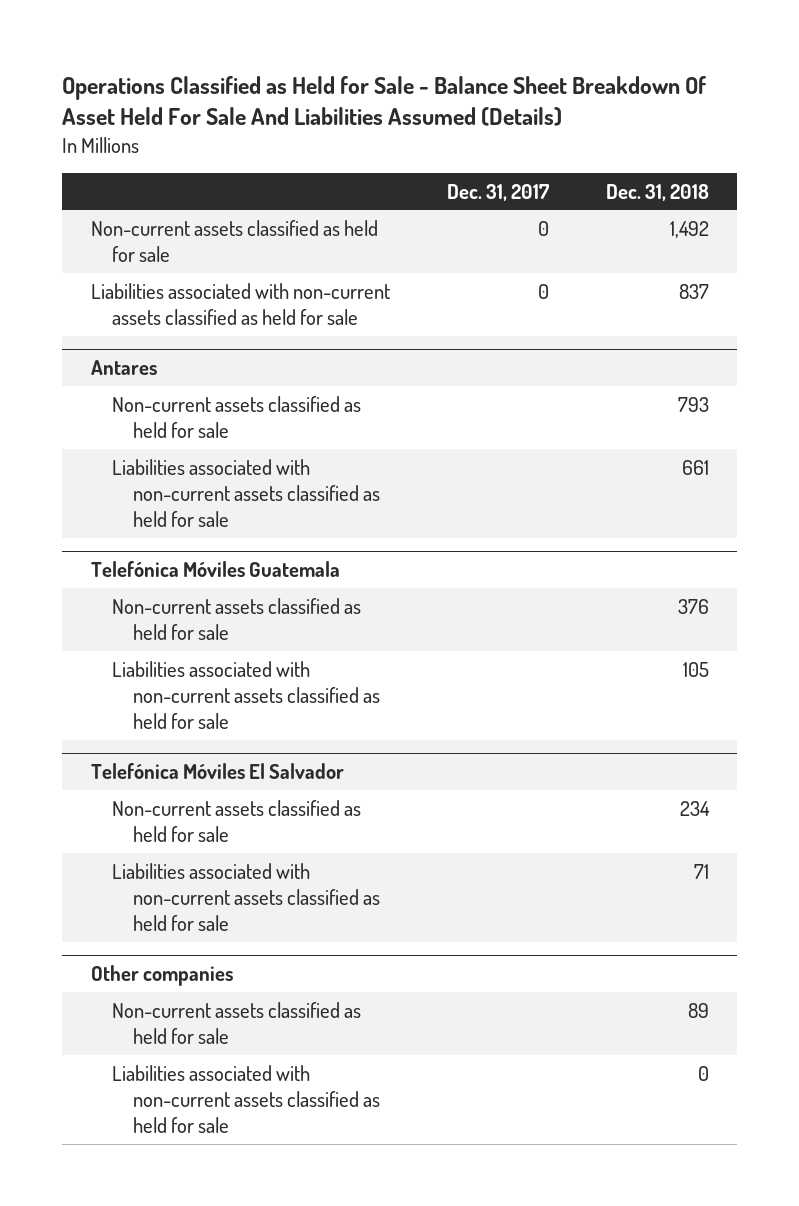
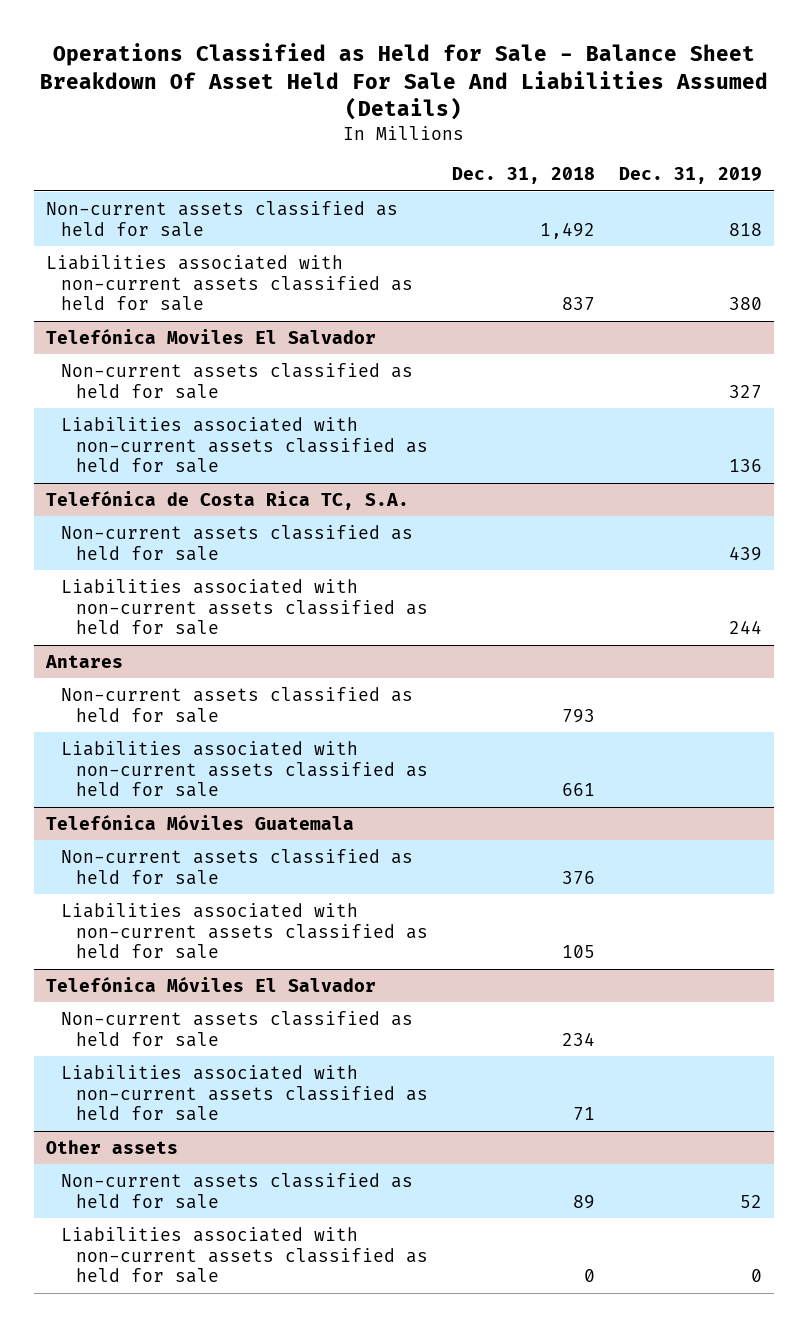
[446,183,549,201] Dec. 31, 2017 -> none
none -> [619,167,763,185] Dec. 31, 2019
none -> [45,328,376,344] Telefónica Moviles El Salvador
none -> [61,362,414,399] Non-current assets classified as held for sale
none -> [61,416,429,474] Liabilities associated with non-current assets classified as held for sale
none -> [45,490,409,510] Telefónica de Costa Rica TC, S.A.
none -> [61,524,414,561] Non-current assets classified as held for sale
none -> [61,578,429,636] Liabilities associated with non-current assets classified as held for sale
[90,964,233,986] Other companies -> [45,1139,178,1154] Other assets

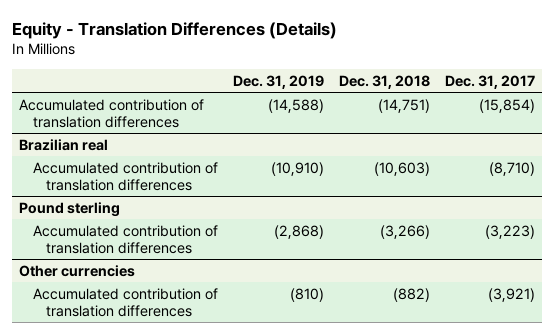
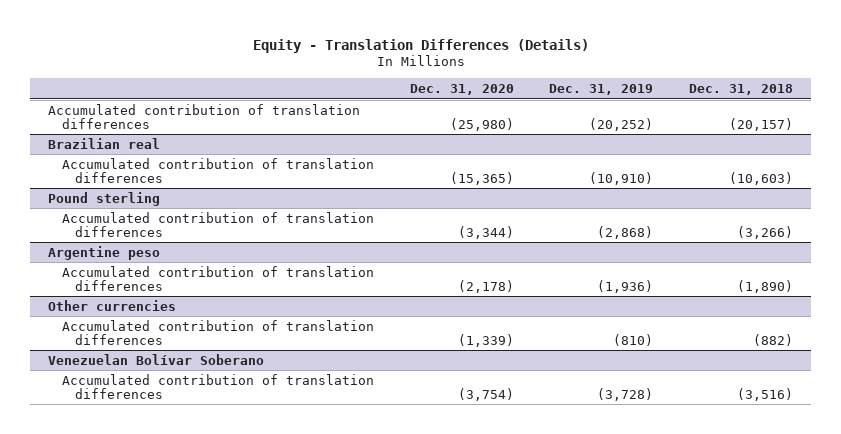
[444,74,535,89] Dec. 31, 2017 -> none
none -> [409,83,514,95] Dec. 31, 2020
[267,98,324,113] (14,588) -> [589,117,654,131] (20,252)
[377,98,430,113] (14,751) -> [728,117,793,131] (20,157)
none -> [48,245,161,260] Argentine peso
none -> [61,265,374,291] Accumulated contribution of translation differences
none -> [48,353,265,365] Venezuelan Bolívar Soberano
none -> [61,373,374,399] Accumulated contribution of translation differences

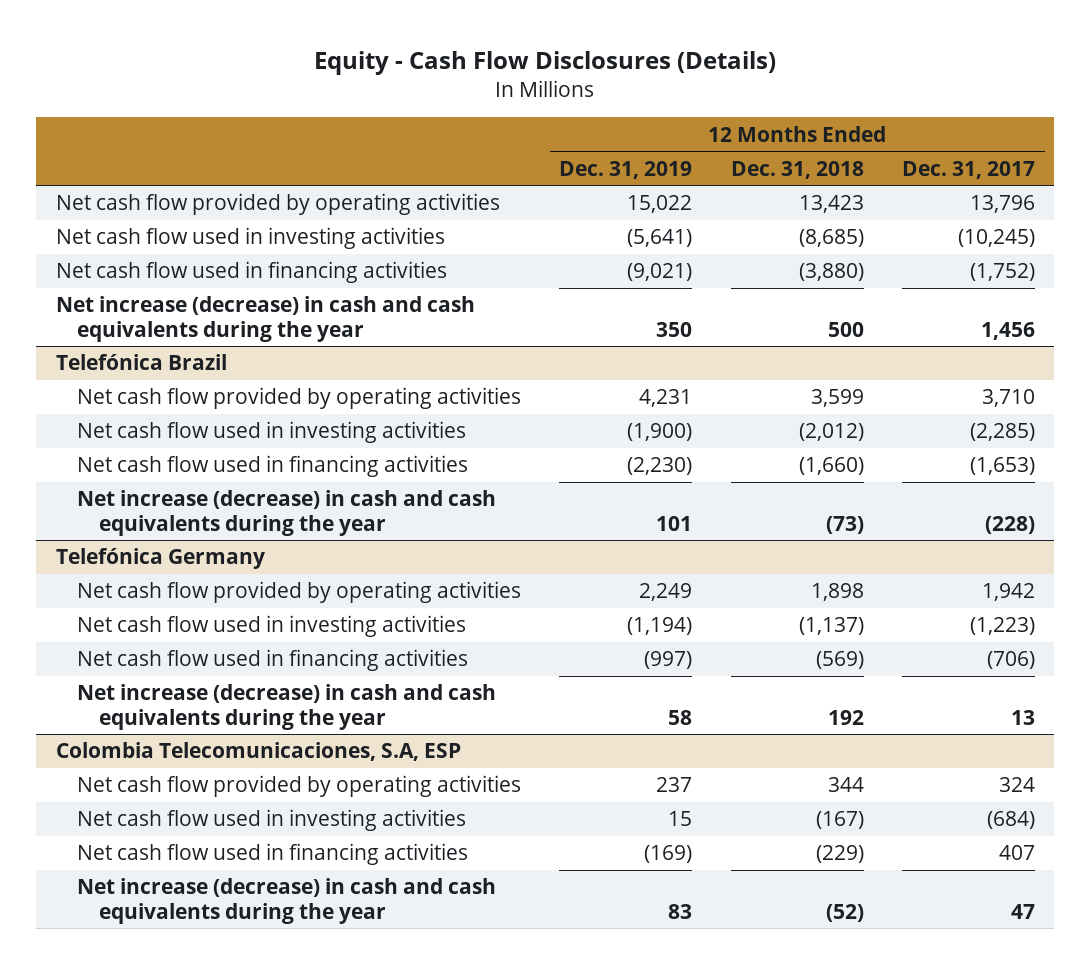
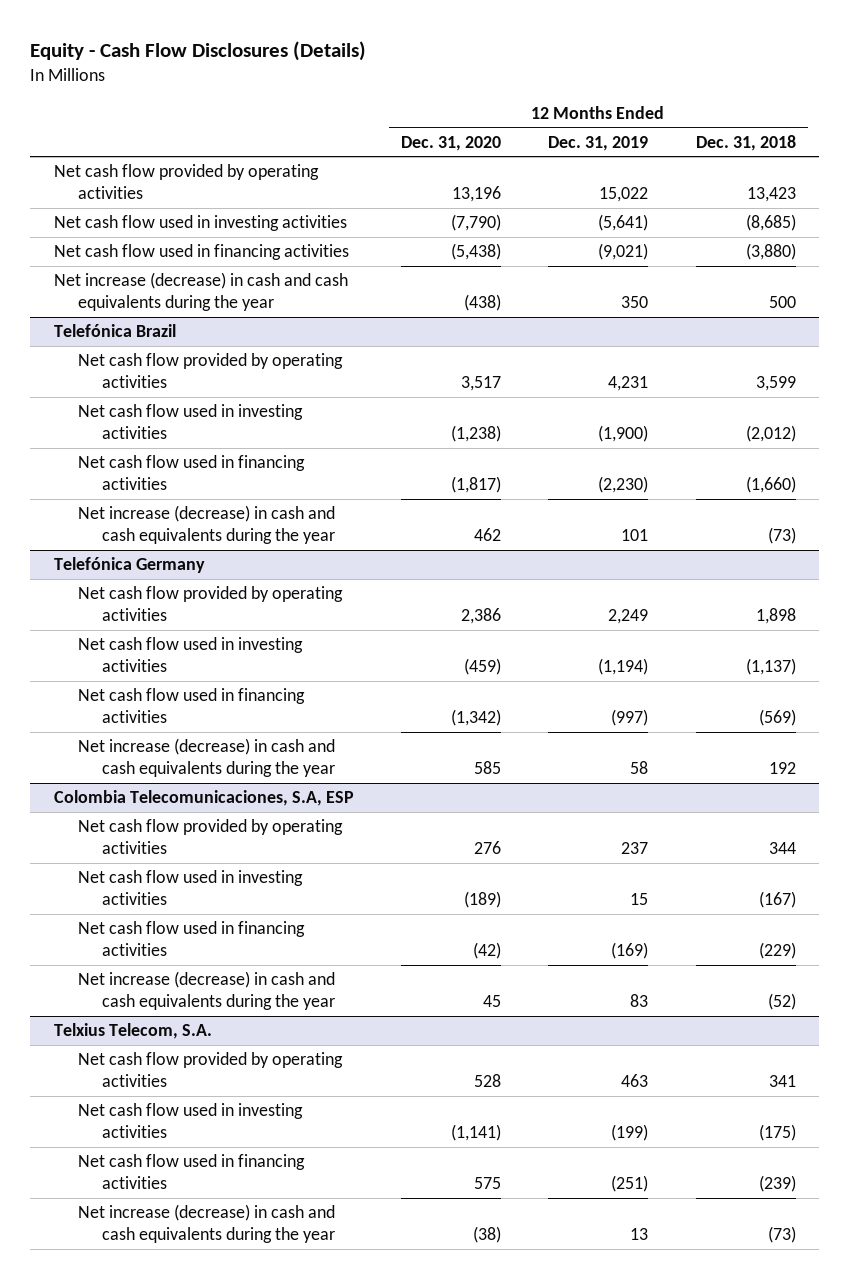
[902,160,1036,179] Dec. 31, 2017 -> none
none -> [401,135,502,151] Dec. 31, 2020
none -> [53,1023,212,1040] Telxius Telecom, S.A.
none -> [77,1052,343,1088] Net cash flow provided by operating activities
none -> [77,1103,303,1139] Net cash flow used in investing activities
none -> [77,1154,305,1190] Net cash flow used in financing activities
none -> [77,1204,336,1244] Net increase (decrease) in cash and cash equivalents during the year

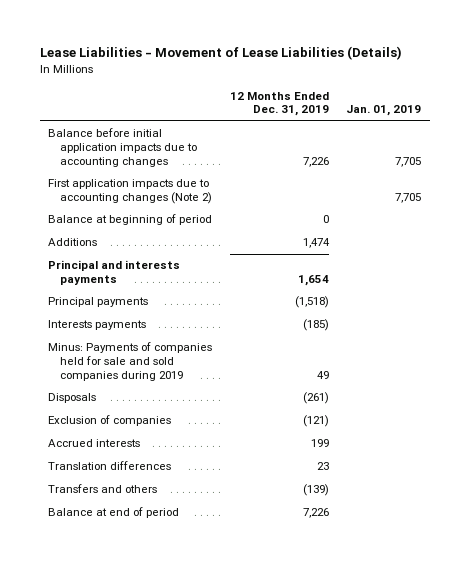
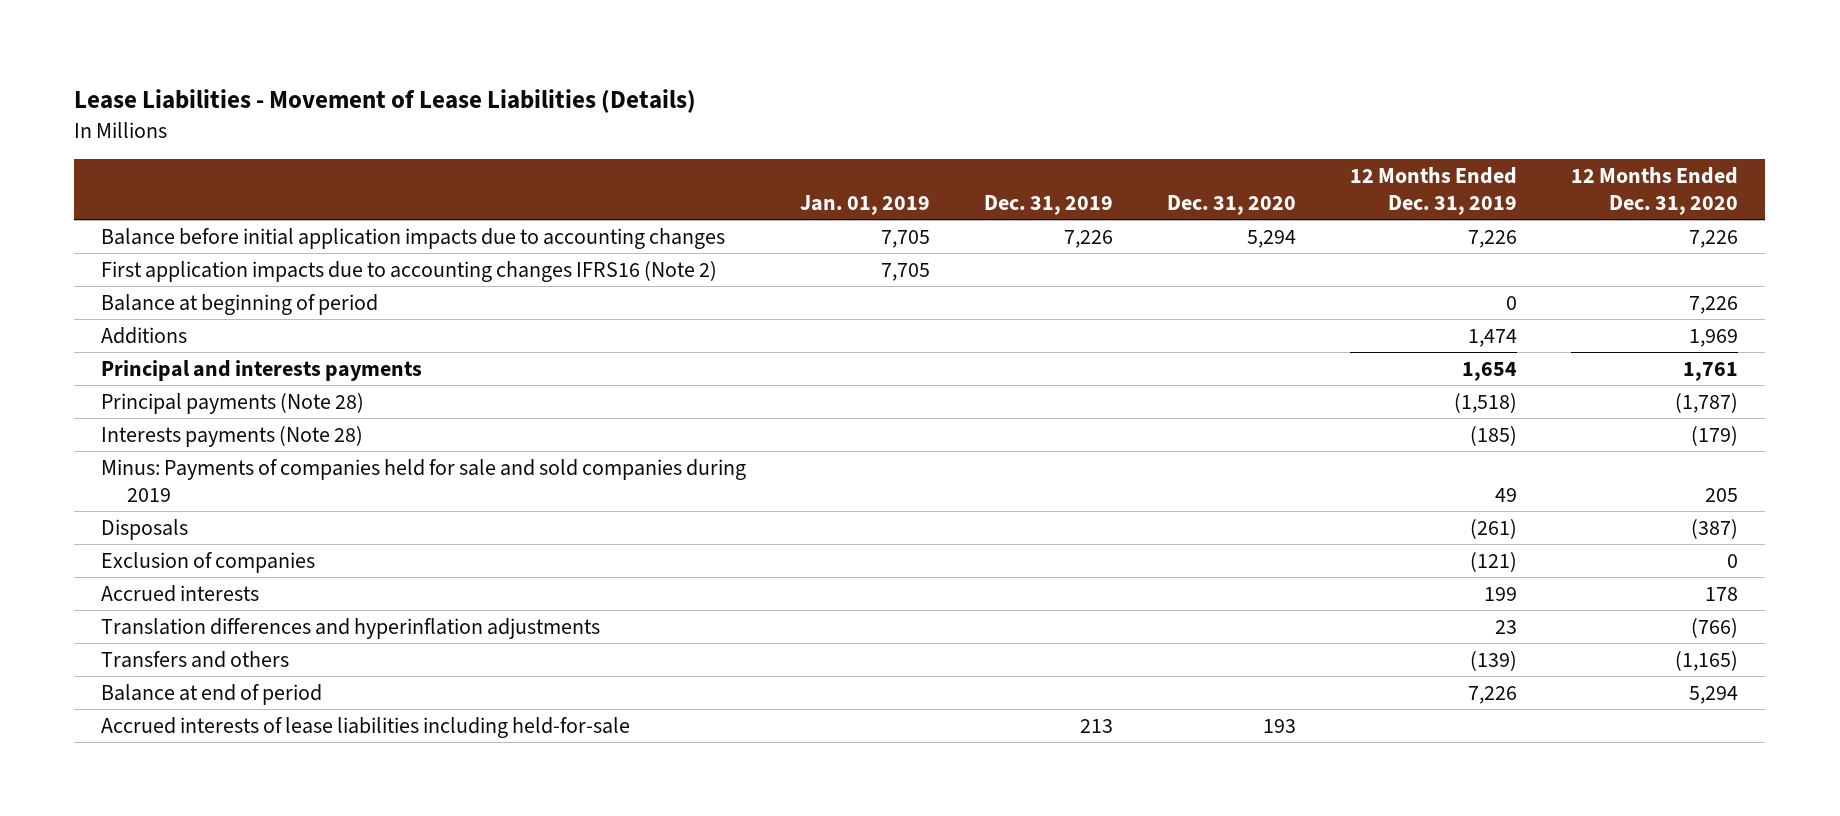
none -> [984,194,1114,215] Dec. 31, 2019
none -> [1167,194,1297,215] Dec. 31, 2020
none -> [1571,166,1739,215] 12 Months Ended Dec. 31, 2020
[48,179,213,205] First application impacts due to accounting changes (Note 2) -> [101,260,718,282] First application impacts due to accounting changes IFRS16 (Note 2)
[48,297,149,308] Principal payments -> [101,392,365,414] Principal payments (Note 28)
[48,320,147,331] Interests payments -> [101,425,364,447] Interests payments (Note 28)
[48,461,172,471] Translation differences -> [101,617,601,639] Translation differences and hyperinflation adjustments
none -> [101,716,631,738] Accrued interests of lease liabilities including held-for-sale

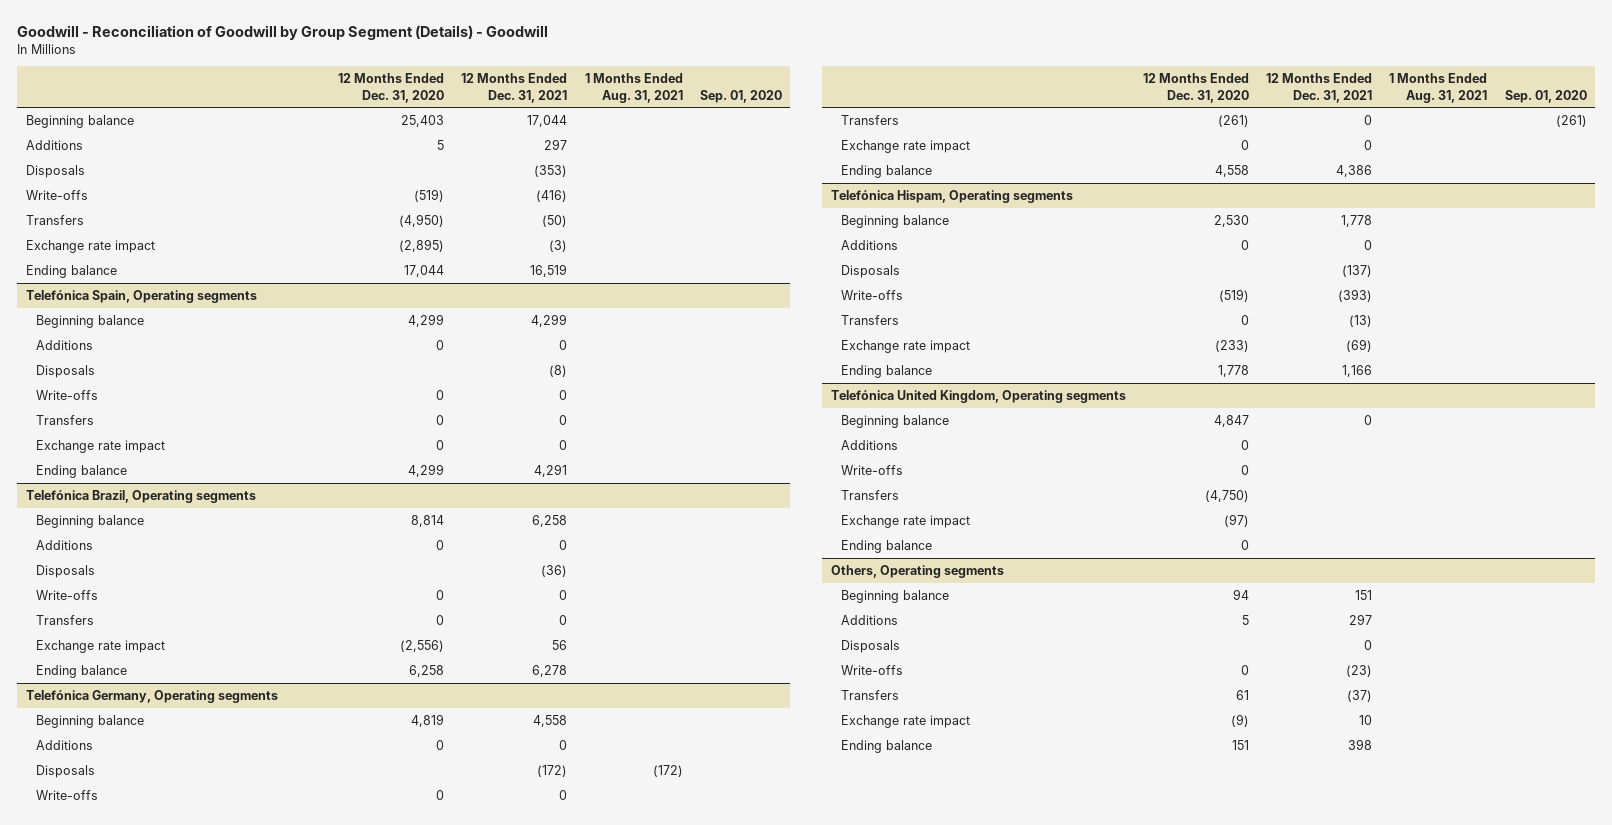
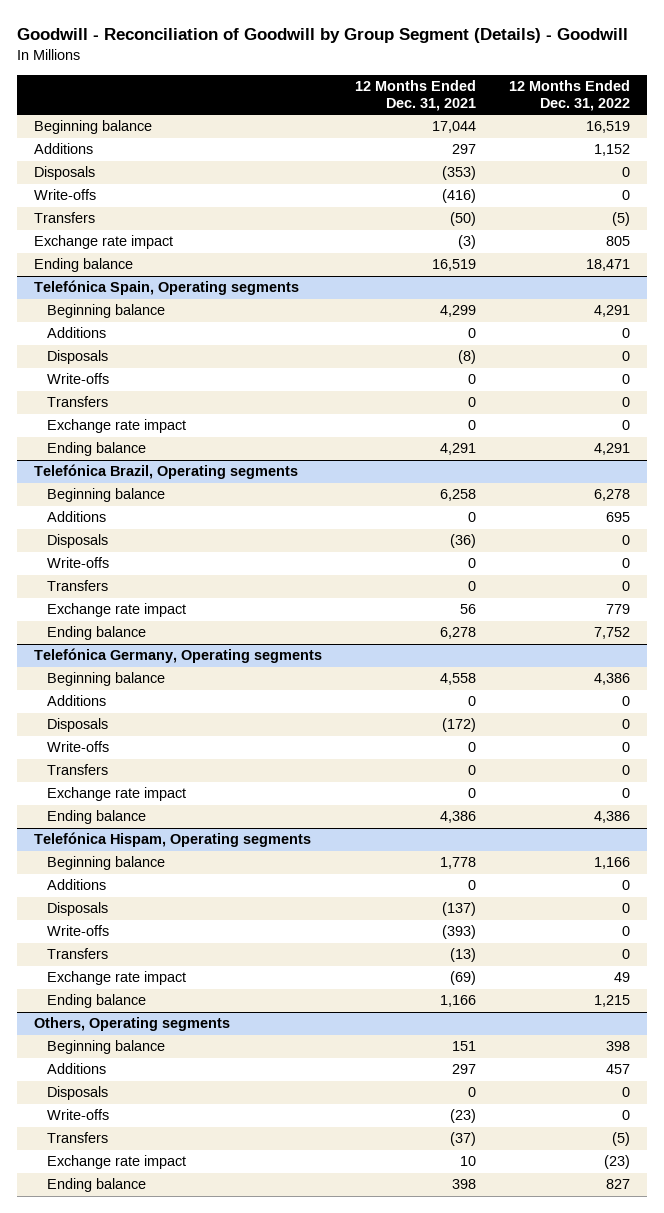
[338,73,445,103] 12 Months Ended Dec. 31, 2020 -> none
[584,73,683,103] 1 Months Ended Aug. 31, 2021 -> none
[699,89,782,103] Sep. 01, 2020 -> none
none -> [509,80,631,112] 12 Months Ended Dec. 31, 2022
[830,389,1126,403] Telefónica United Kingdom, Operating segments -> none
[841,414,950,428] Beginning balance -> none
[841,439,899,450] Additions -> none
[841,464,904,475] Write-offs -> none
[841,489,900,500] Transfers -> none
[841,514,971,528] Exchange rate impact -> none
[841,539,933,553] Ending balance -> none

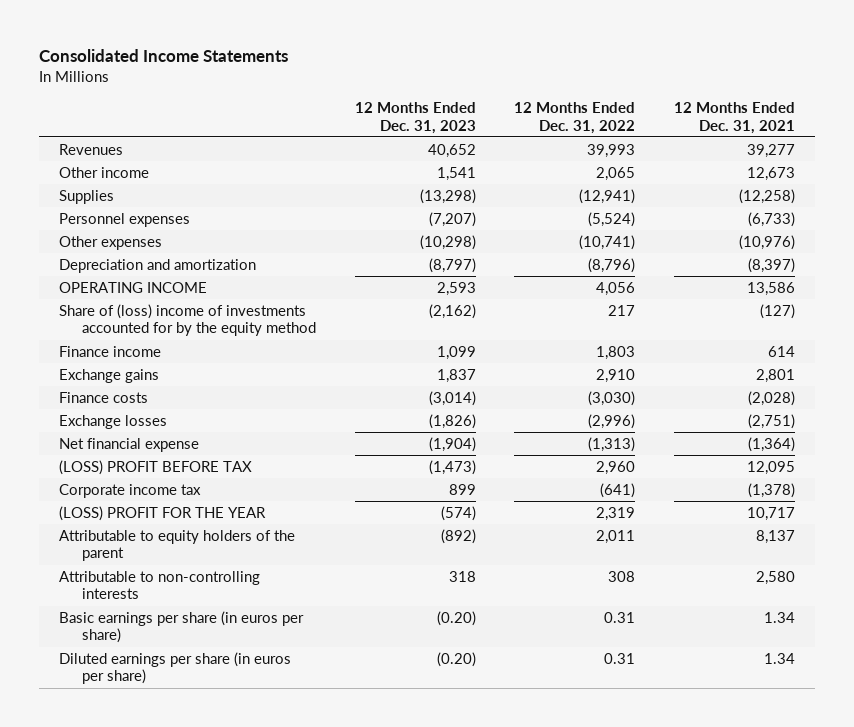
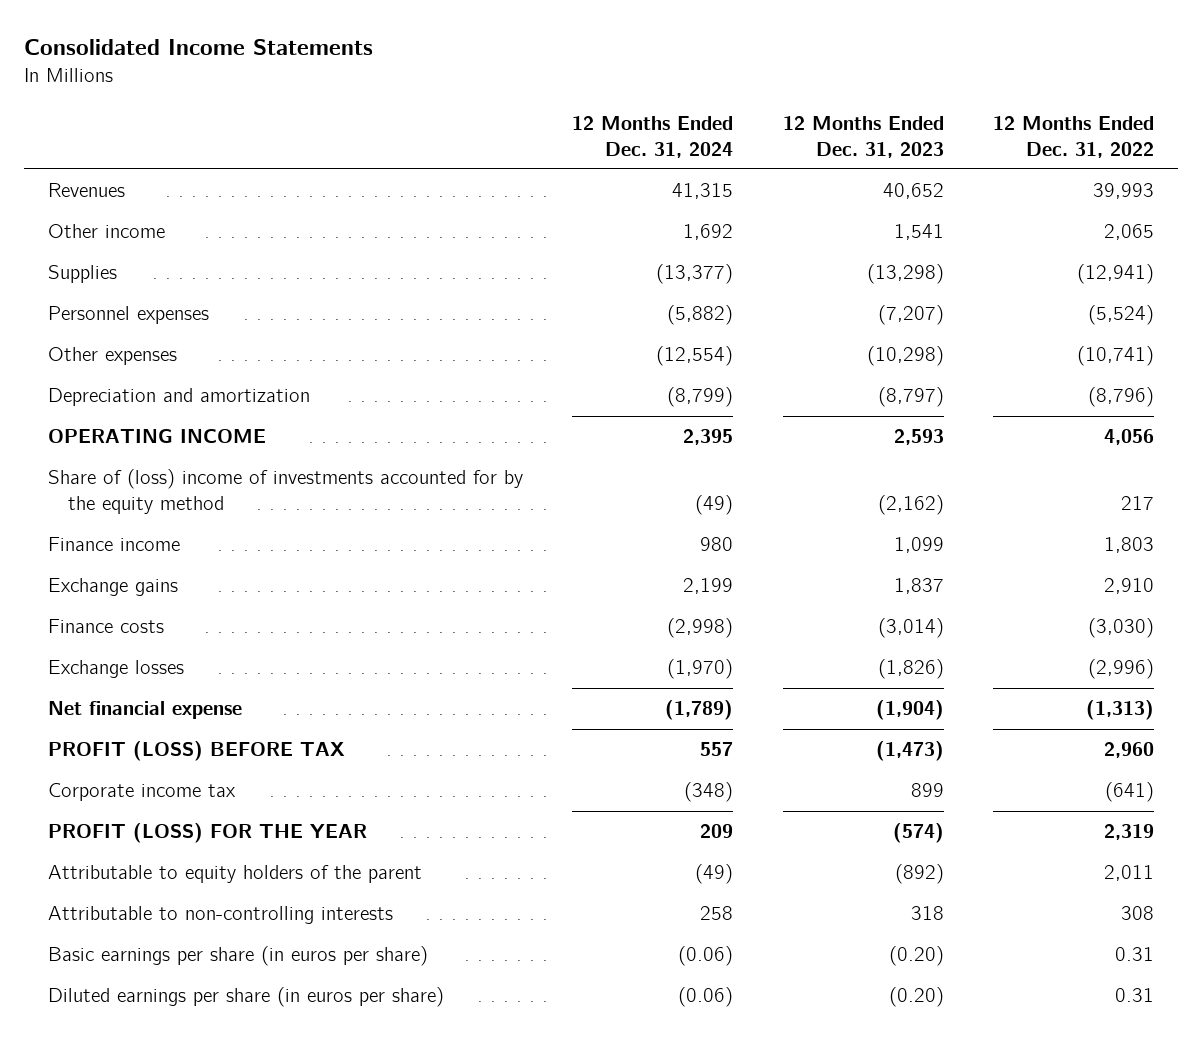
[674,101,796,134] 12 Months Ended Dec. 31, 2021 -> none
none -> [572,115,734,158] 12 Months Ended Dec. 31, 2024
[58,459,252,475] (LOSS) PROFIT BEFORE TAX -> [48,741,346,762] PROFIT (LOSS) BEFORE TAX
[58,505,266,521] (LOSS) PROFIT FOR THE YEAR -> [48,823,368,844] PROFIT (LOSS) FOR THE YEAR

